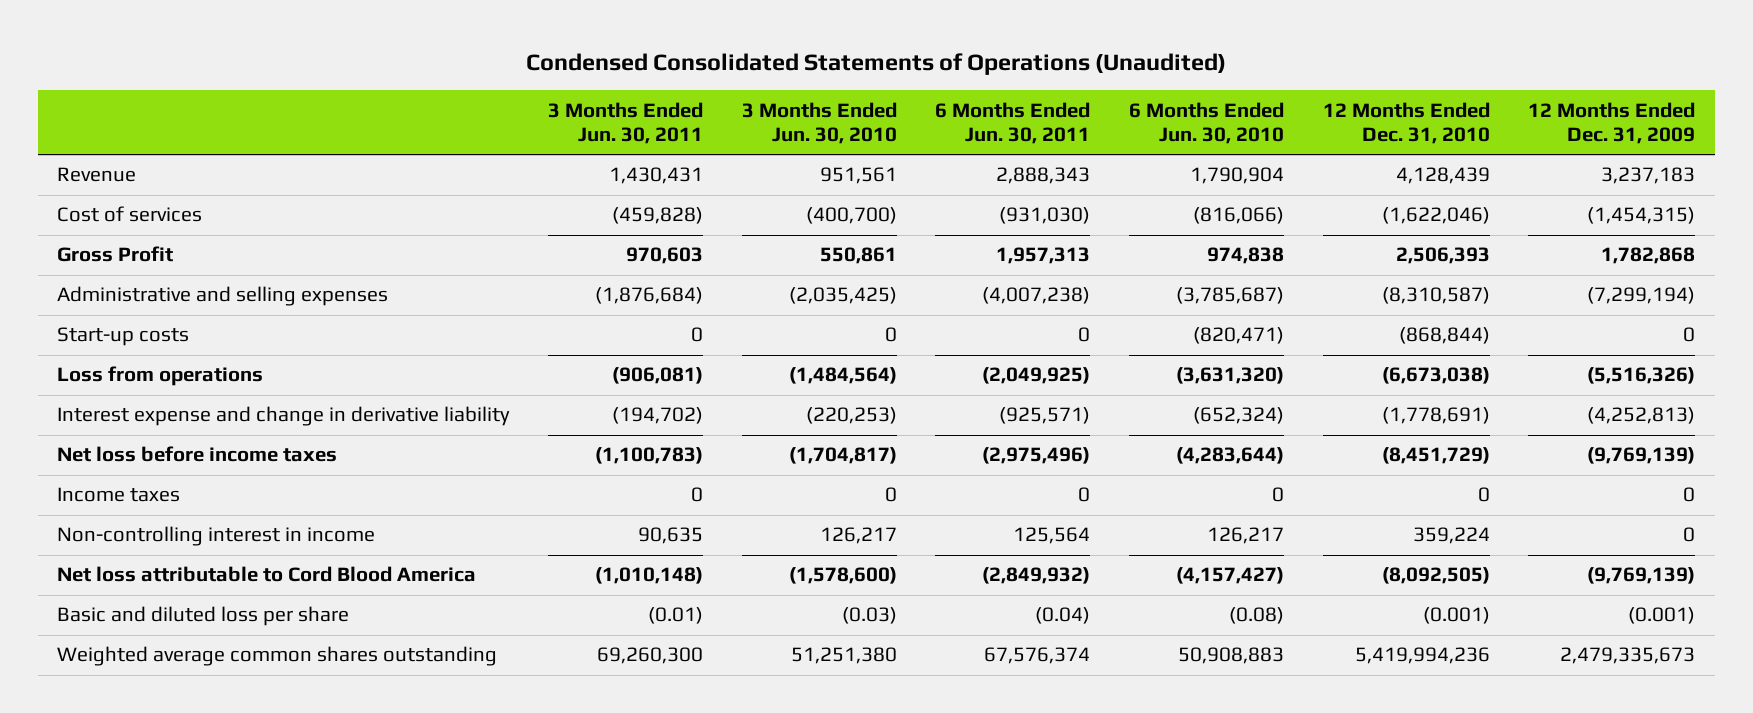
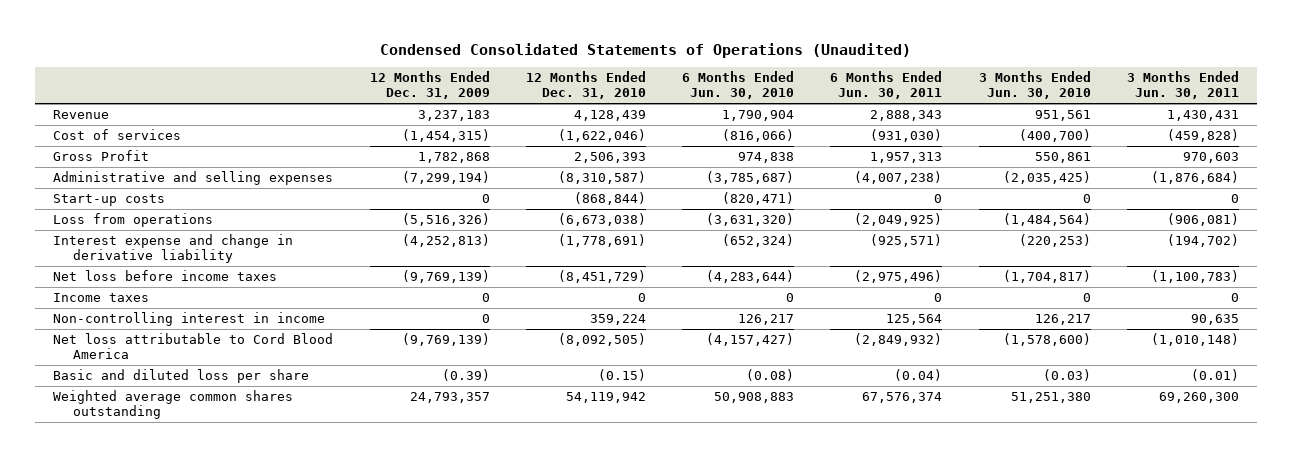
[1422,607,1490,625] (0.001) -> [597,369,646,382] (0.15)
[1628,607,1696,625] (0.001) -> [441,369,490,382] (0.39)
[1354,647,1490,665] 5,419,994,236 -> [565,392,646,404] 54,119,942
[1560,647,1696,665] 2,479,335,673 -> [409,392,490,404] 24,793,357

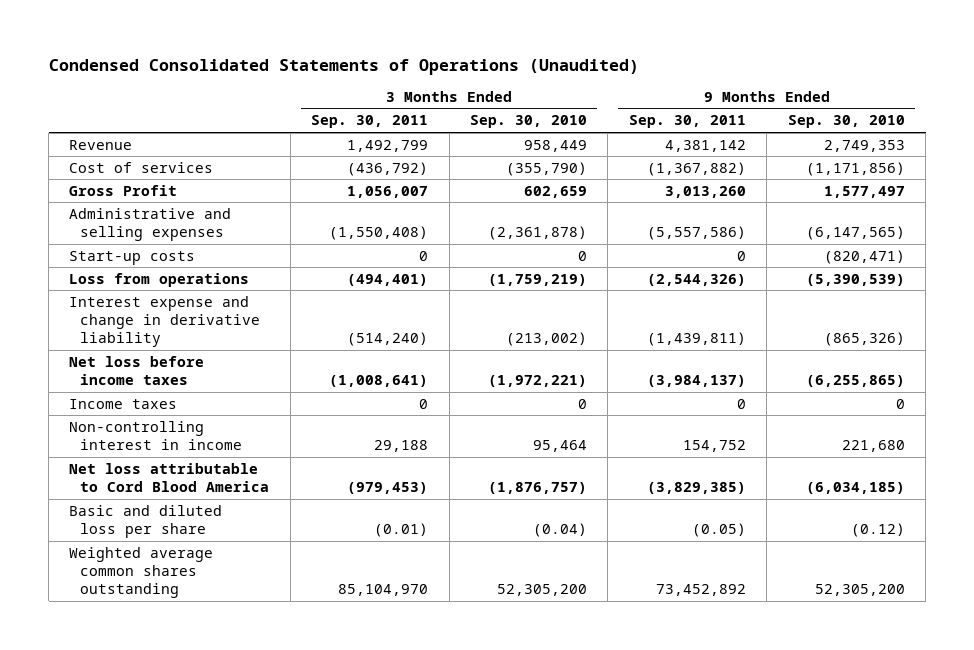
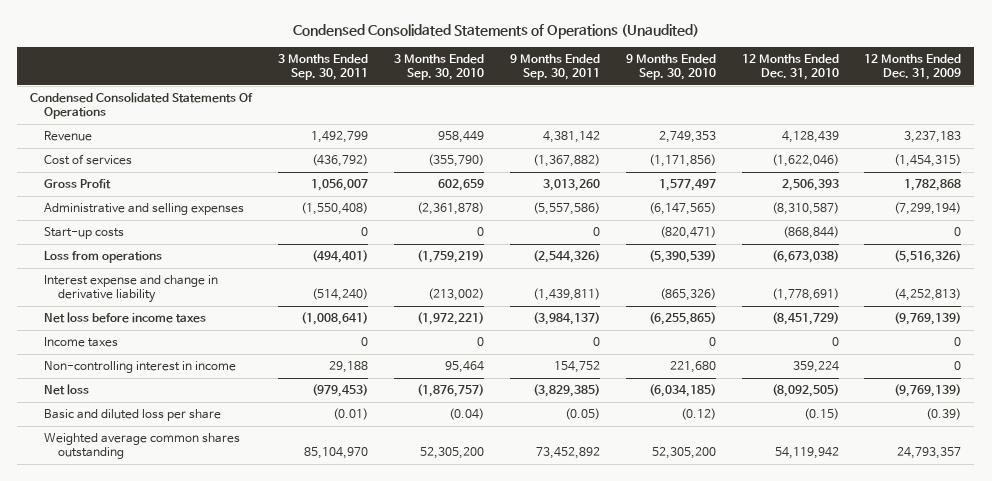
none -> [741,54,839,81] 12 Months Ended Dec. 31, 2010
none -> [864,54,962,81] 12 Months Ended Dec. 31, 2009
none -> [30,91,254,120] Condensed Consolidated Statements Of Operations
[69,462,270,493] Net loss attributable to Cord Blood America -> [44,383,90,395] Net loss

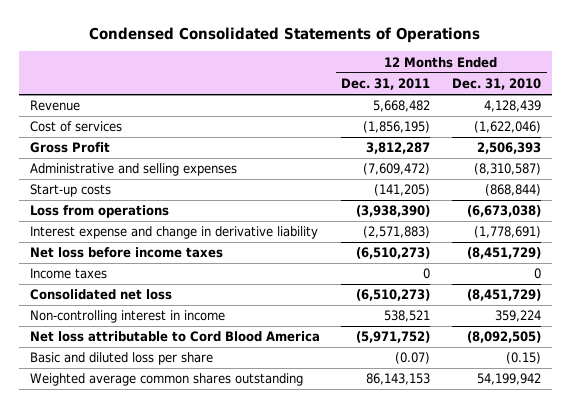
[292,24,699,40] Condensed Consolidated Statements of Operations (Unaudited) -> [89,26,481,43] Condensed Consolidated Statements of Operations
[278,54,369,81] 3 Months Ended Sep. 30, 2011 -> none
[393,54,484,81] 3 Months Ended Sep. 30, 2010 -> none
[509,54,600,81] 9 Months Ended Sep. 30, 2011 -> none
[625,54,716,81] 9 Months Ended Sep. 30, 2010 -> none
[864,54,962,81] 12 Months Ended Dec. 31, 2009 -> none
none -> [341,78,431,91] Dec. 31, 2011
[30,91,254,120] Condensed Consolidated Statements Of Operations -> none
none -> [29,289,172,301] Consolidated net loss
[44,383,90,395] Net loss -> [29,331,320,343] Net loss attributable to Cord Blood America
[774,447,839,460] 54,119,942 -> [477,373,542,386] 54,199,942

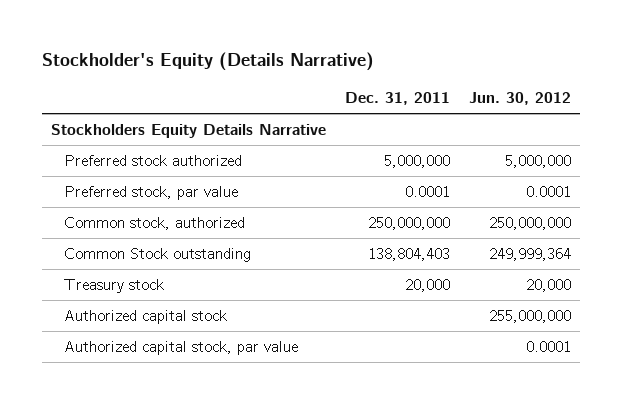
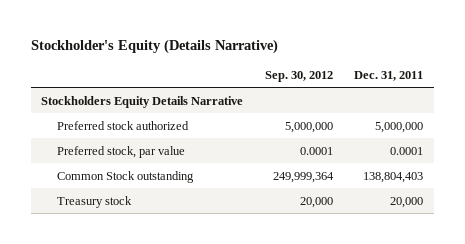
[469,92,572,106] Jun. 30, 2012 -> none
none -> [264,71,333,83] Sep. 30, 2012
[64,217,246,231] Common stock, authorized -> none
[64,310,228,325] Authorized capital stock -> none
[64,341,299,356] Authorized capital stock, par value -> none

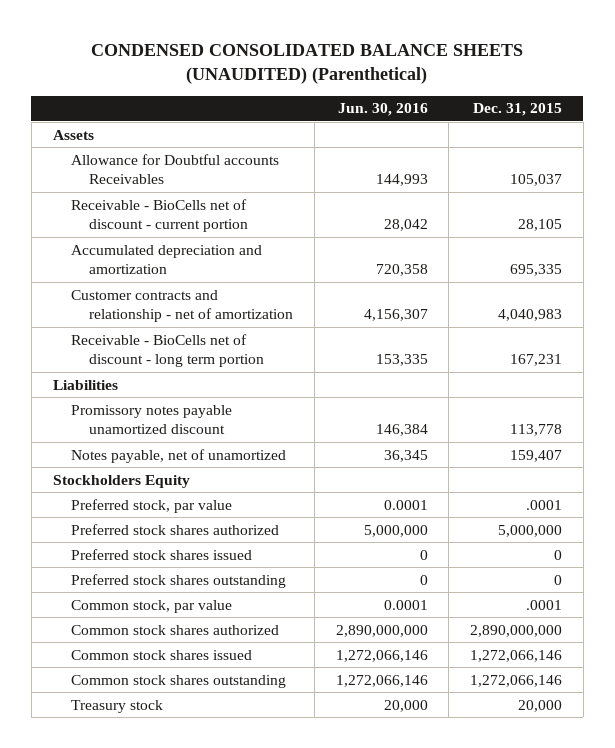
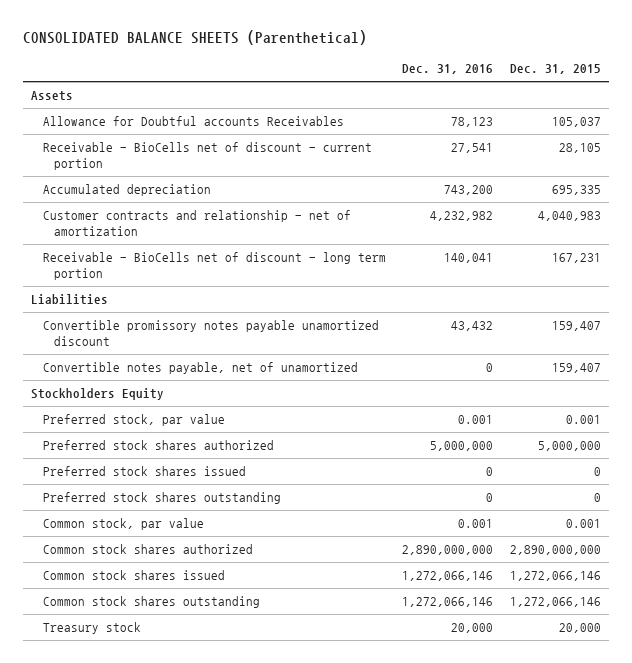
[91,43,524,84] CONDENSED CONSOLIDATED BALANCE SHEETS (UNAUDITED) (Parenthetical) -> [22,30,367,46] CONSOLIDATED BALANCE SHEETS (Parenthetical)
[337,103,428,117] Jun. 30, 2016 -> none
none -> [402,64,494,75] Dec. 31, 2016
[70,244,262,275] Accumulated depreciation and amortization -> [42,184,211,197] Accumulated depreciation
[70,404,232,435] Promissory notes payable unamortized discount -> [42,320,379,347] Convertible promissory notes payable unamortized discount
[510,424,563,437] 113,778 -> [551,321,601,332] 159,407
[70,448,286,463] Notes payable, net of unamortized -> [42,362,358,375] Convertible notes payable, net of unamortized
[526,499,563,510] .0001 -> [565,415,601,425] 0.001
[526,599,563,610] .0001 -> [565,519,601,529] 0.001

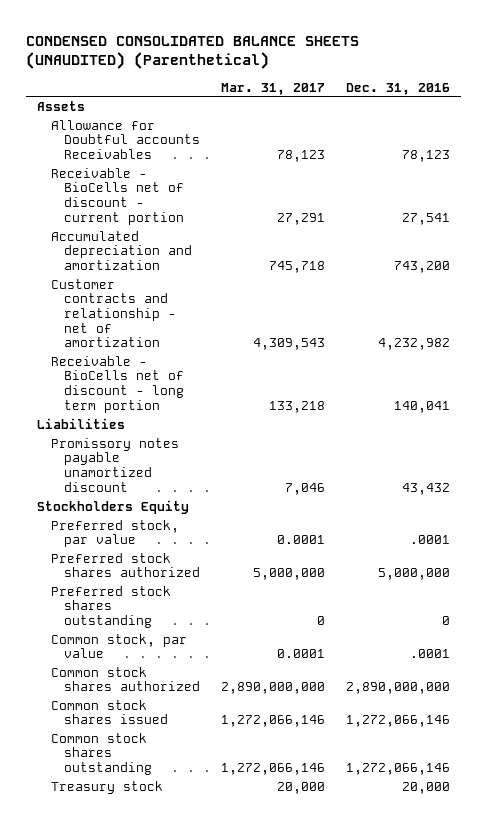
[22,30,367,46] CONSOLIDATED BALANCE SHEETS (Parenthetical) -> [26,35,360,70] CONDENSED CONSOLIDATED BALANCE SHEETS (UNAUDITED) (Parenthetical)
[509,64,601,75] Dec. 31, 2015 -> none
none -> [221,82,326,95] Mar. 31, 2017
[42,184,211,197] Accumulated depreciation -> [50,230,193,270] Accumulated depreciation and amortization
[42,362,358,375] Convertible notes payable, net of unamortized -> none
[42,320,379,347] Convertible promissory notes payable unamortized discount -> [50,437,179,492] Promissory notes payable unamortized discount
[458,415,494,425] 0.001 -> [410,535,451,545] .0001
[42,466,246,477] Preferred stock shares issued -> none
[458,519,494,529] 0.001 -> [410,649,451,659] .0001

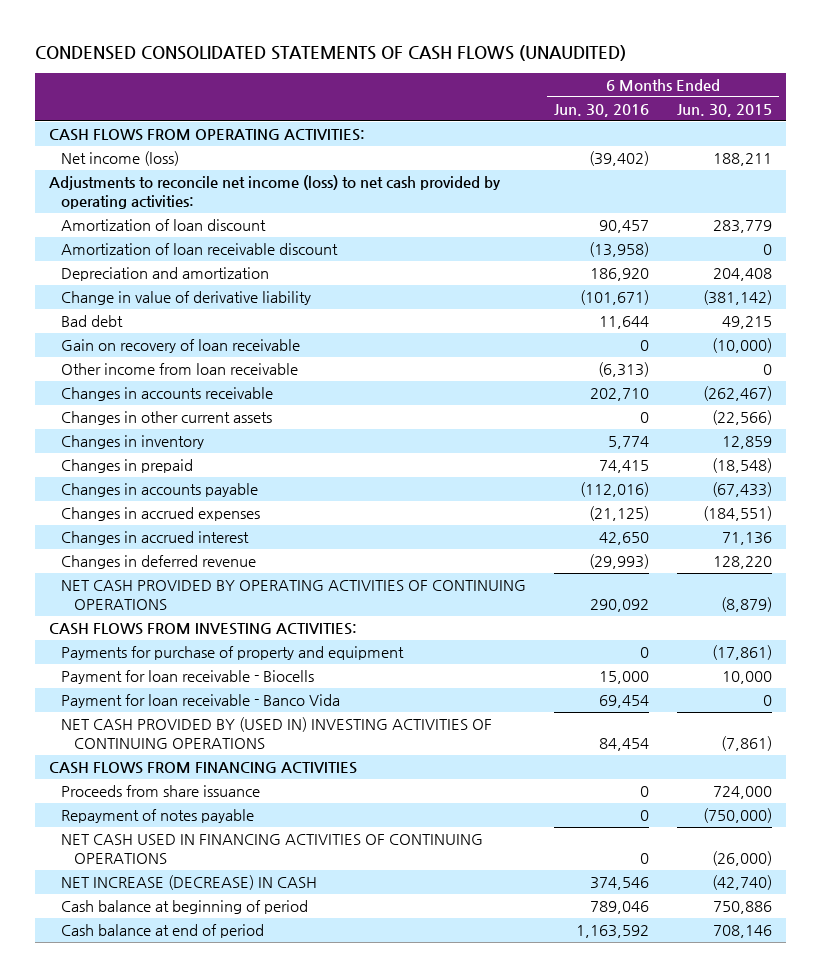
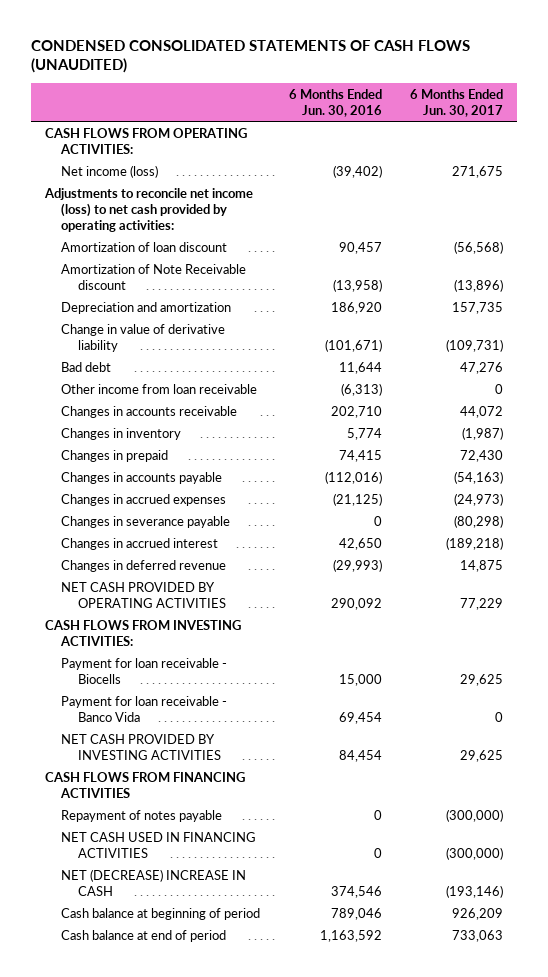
[676,104,772,118] Jun. 30, 2015 -> none
none -> [409,88,503,117] 6 Months Ended Jun. 30, 2017
[61,243,339,256] Amortization of loan receivable discount -> [61,263,247,290] Amortization of Note Receivable discount
[61,339,301,354] Gain on recovery of loan receivable -> none
[61,411,273,426] Changes in other current assets -> none
none -> [61,515,231,528] Changes in severance payable
[61,580,527,610] NET CASH PROVIDED BY OPERATING ACTIVITIES OF CONTINUING OPERATIONS -> [61,581,226,608] NET CASH PROVIDED BY OPERATING ACTIVITIES
[61,646,405,661] Payments for purchase of property and equipment -> none
[61,717,493,749] NET CASH PROVIDED BY (USED IN) INVESTING ACTIVITIES OF CONTINUING OPERATIONS -> [61,733,221,760] NET CASH PROVIDED BY INVESTING ACTIVITIES
[61,785,261,798] Proceeds from share issuance -> none
[61,834,484,864] NET CASH USED IN FINANCING ACTIVITIES OF CONTINUING OPERATIONS -> [61,831,257,858] NET CASH USED IN FINANCING ACTIVITIES
[61,875,318,891] NET INCREASE (DECREASE) IN CASH -> [61,868,247,896] NET (DECREASE) INCREASE IN CASH

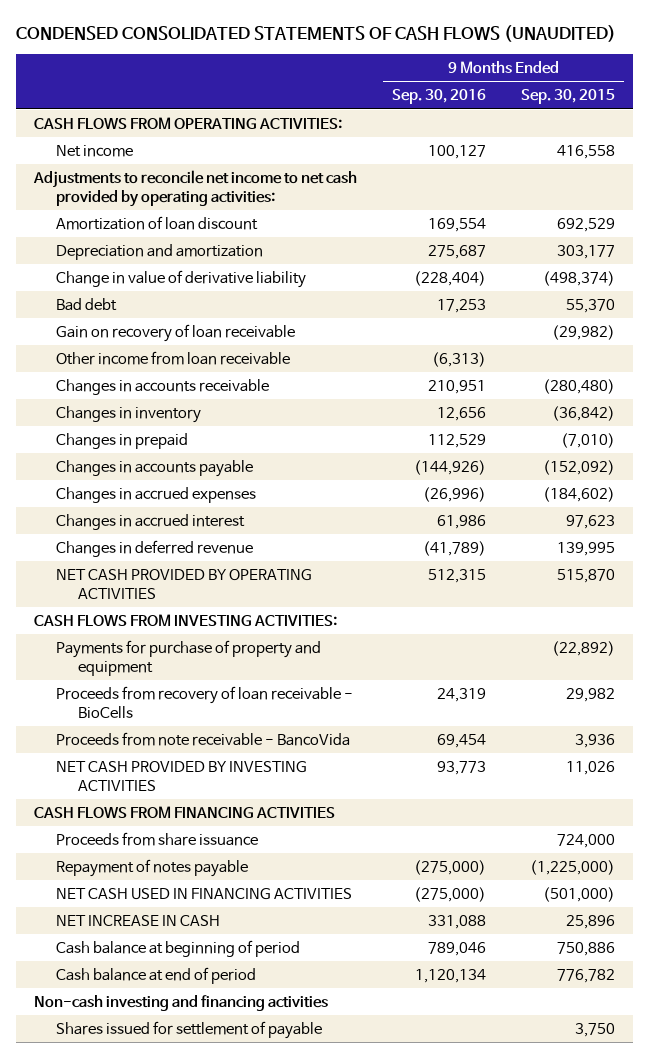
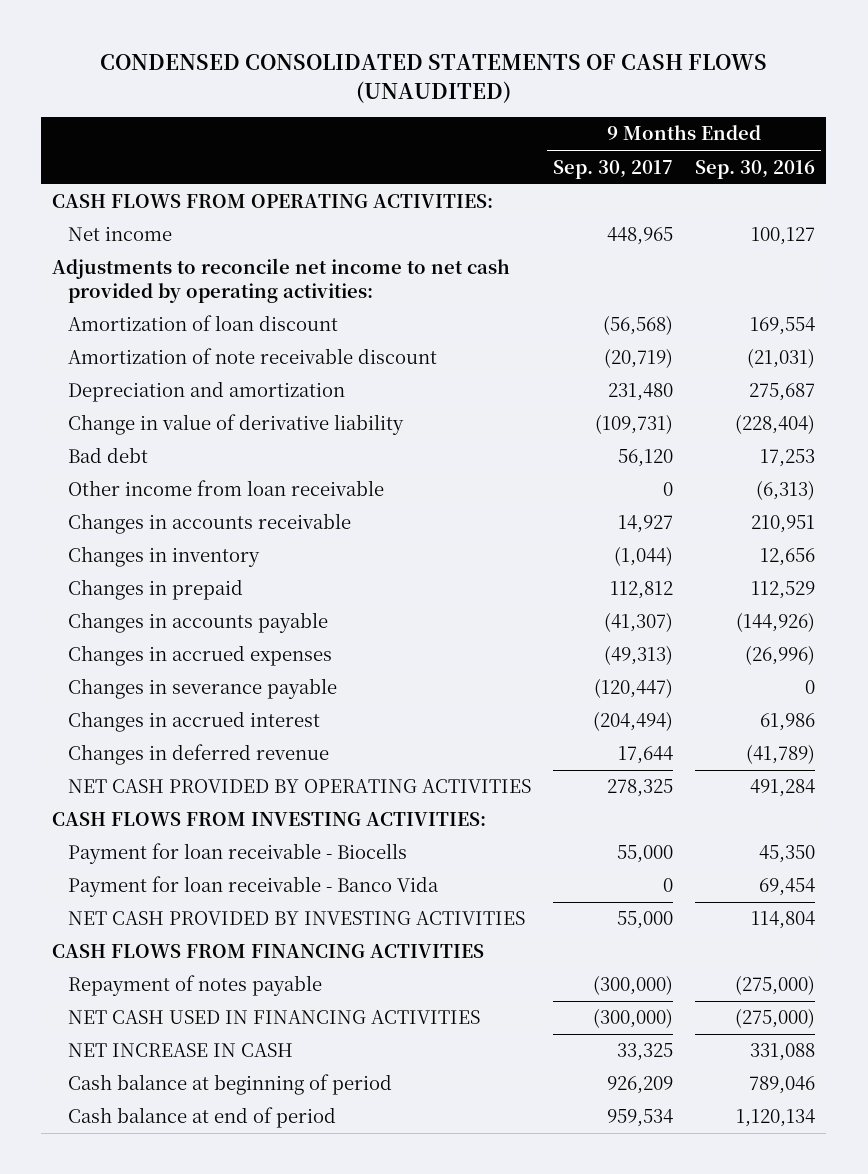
[521,89,616,105] Sep. 30, 2015 -> none
none -> [553,159,674,179] Sep. 30, 2017
none -> [67,348,437,365] Amortization of note receivable discount
[55,323,295,342] Gain on recovery of loan receivable -> none
none -> [67,678,337,700] Changes in severance payable
[428,568,487,583] 512,315 -> [750,779,816,798] 491,284
[55,639,321,676] Payments for purchase of property and equipment -> none
[55,685,353,718] Proceeds from recovery of loan receivable - BioCells -> none
none -> [67,843,407,865] Payment for loan receivable - Biocells
[55,731,350,746] Proceeds from note receivable - BancoVida -> [67,876,439,898] Payment for loan receivable - Banco Vida
[437,760,487,775] 93,773 -> [751,911,816,930] 114,804
[55,831,258,846] Proceeds from share issuance -> none
[33,994,328,1011] Non-cash investing and financing activities -> none
[55,1020,322,1039] Shares issued for settlement of payable -> none

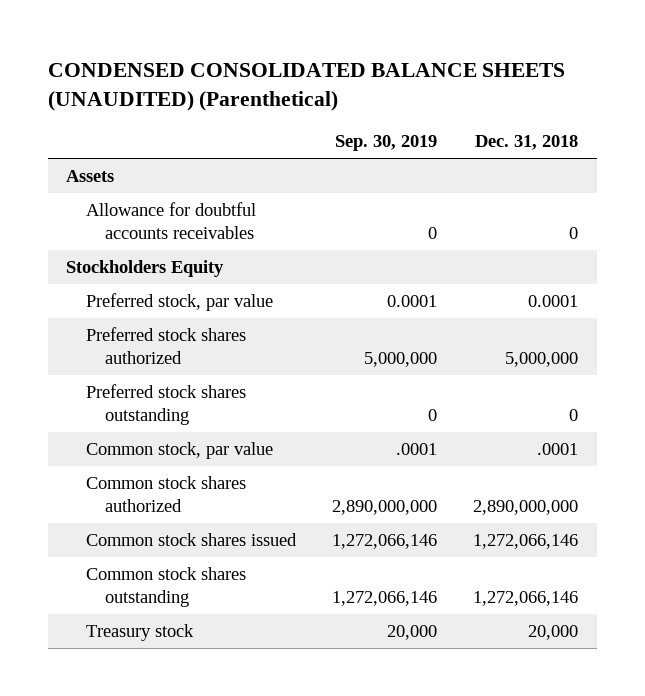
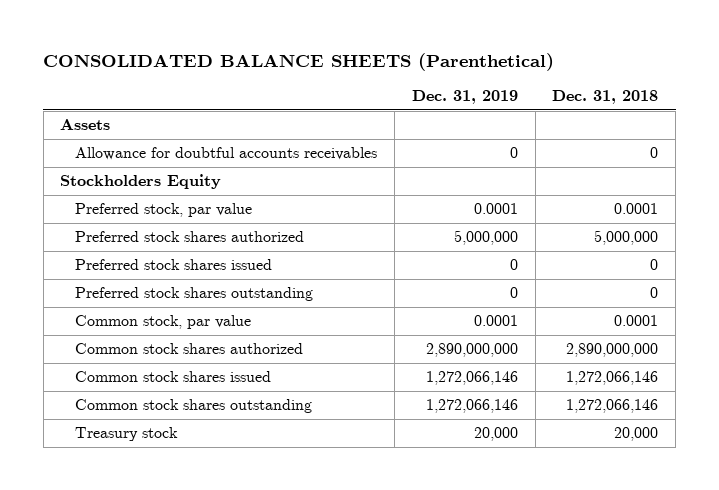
[47,62,565,111] CONDENSED CONSOLIDATED BALANCE SHEETS (UNAUDITED) (Parenthetical) -> [43,53,555,72] CONSOLIDATED BALANCE SHEETS (Parenthetical)
[335,135,438,152] Sep. 30, 2019 -> none
none -> [411,90,518,105] Dec. 31, 2019
none -> [75,259,273,271] Preferred stock shares issued
[537,443,579,456] .0001 -> [614,315,659,327] 0.0001

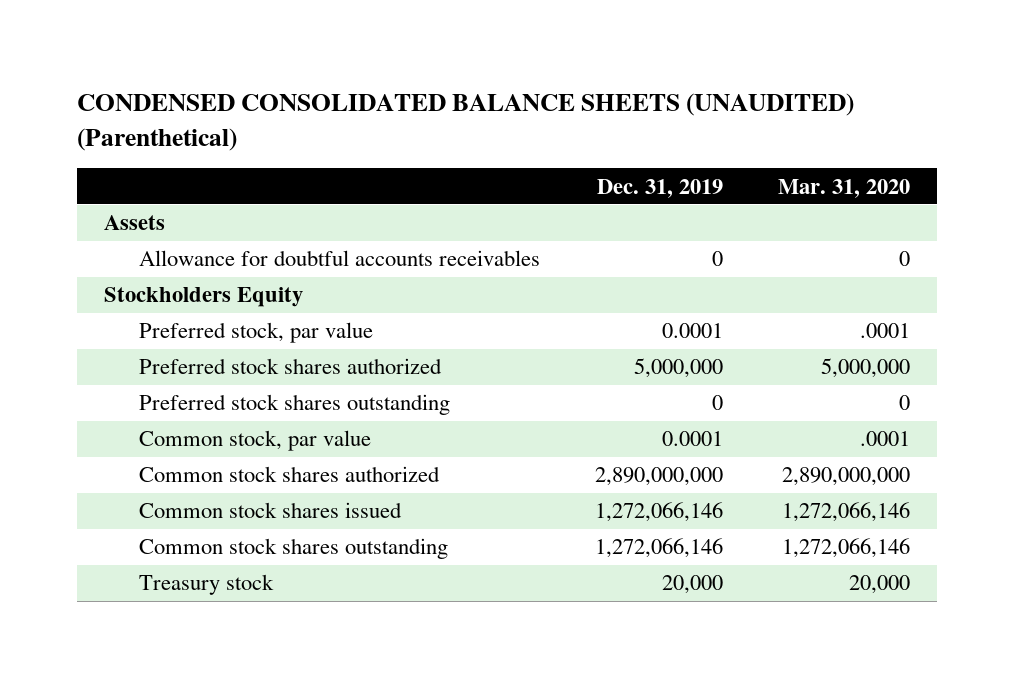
[43,53,555,72] CONSOLIDATED BALANCE SHEETS (Parenthetical) -> [76,93,854,152] CONDENSED CONSOLIDATED BALANCE SHEETS (UNAUDITED) (Parenthetical)
[552,90,659,105] Dec. 31, 2018 -> none
none -> [777,178,910,198] Mar. 31, 2020
[75,259,273,271] Preferred stock shares issued -> none

